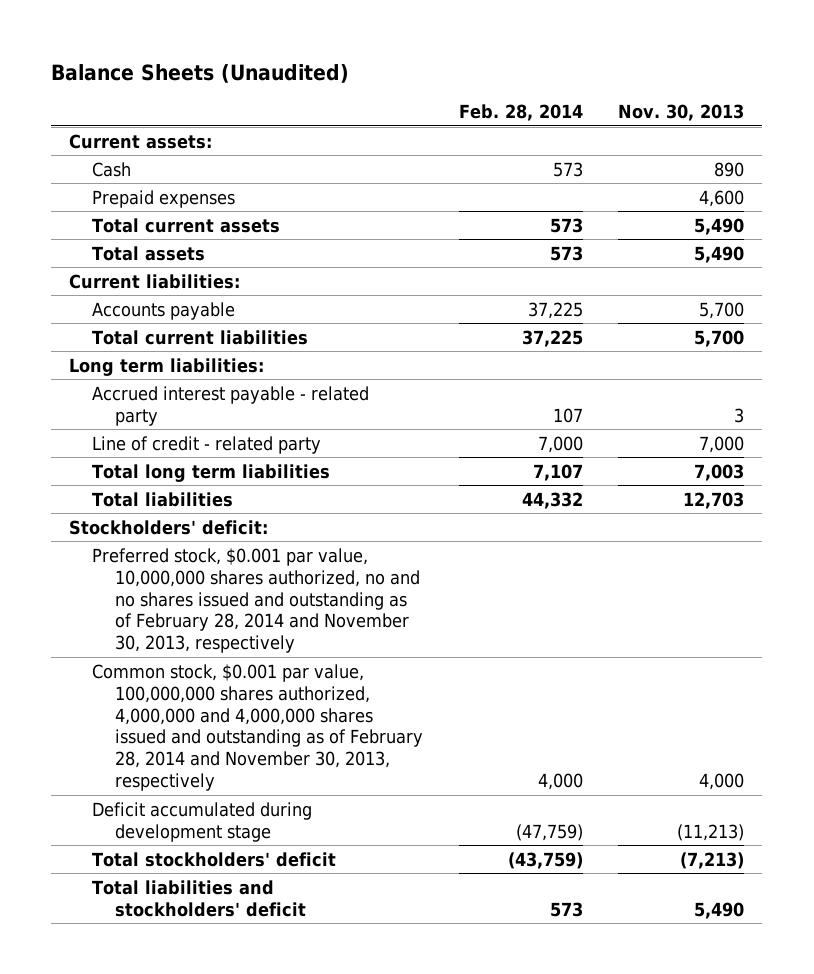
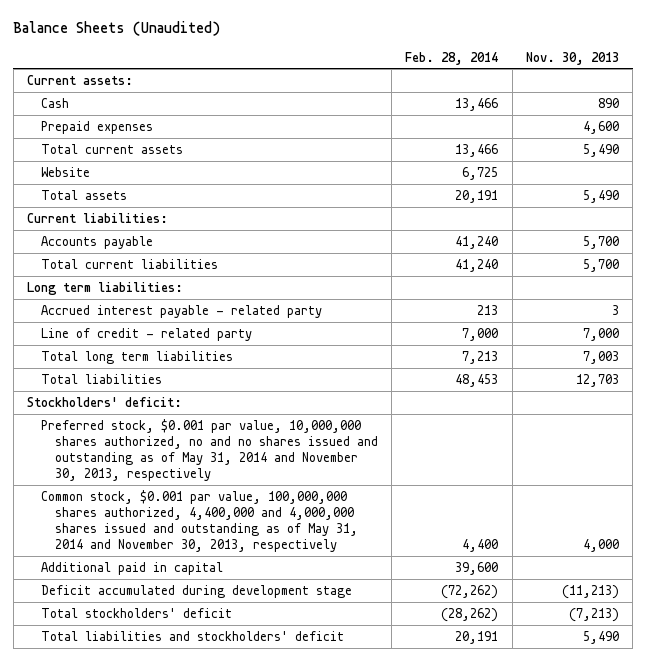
[552,161,583,177] 573 -> [455,97,499,111] 13,466
[549,217,583,233] 573 -> [455,143,499,157] 13,466
none -> [40,166,90,177] Website
[549,245,583,261] 573 -> [455,189,499,203] 20,191
[527,301,583,319] 37,225 -> [455,235,499,249] 41,240
[521,329,583,347] 37,225 -> [455,258,499,272] 41,240
[552,407,583,423] 107 -> [477,304,499,315] 213
[532,463,583,481] 7,107 -> [462,350,499,364] 7,213
[521,491,583,509] 44,332 -> [455,373,499,387] 48,453
[92,547,420,654] Preferred stock, $0.001 par value, 10,000,000 shares authorized, no and no shares issued and outstanding as of February 28, 2014 and November 30, 2013, respectively -> [40,418,378,482] Preferred stock, $0.001 par value, 10,000,000 shares authorized, no and no shares issued and outstanding as of May 31, 2014 and November 30, 2013, respectively
[92,663,423,792] Common stock, $0.001 par value, 100,000,000 shares authorized, 4,000,000 and 4,000,000 shares issued and outstanding as of February 28, 2014 and November 30, 2013, respectively -> [40,489,358,553] Common stock, $0.001 par value, 100,000,000 shares authorized, 4,400,000 and 4,000,000 shares issued and outstanding as of May 31, 2014 and November 30, 2013, respectively
[537,773,583,791] 4,000 -> [462,539,499,553] 4,400
none -> [40,561,223,575] Additional paid in capital
[515,823,583,841] (47,759) -> [441,584,499,599] (72,262)
[507,851,583,869] (43,759) -> [441,607,499,622] (28,262)
[549,901,583,917] 573 -> [455,630,499,644] 20,191

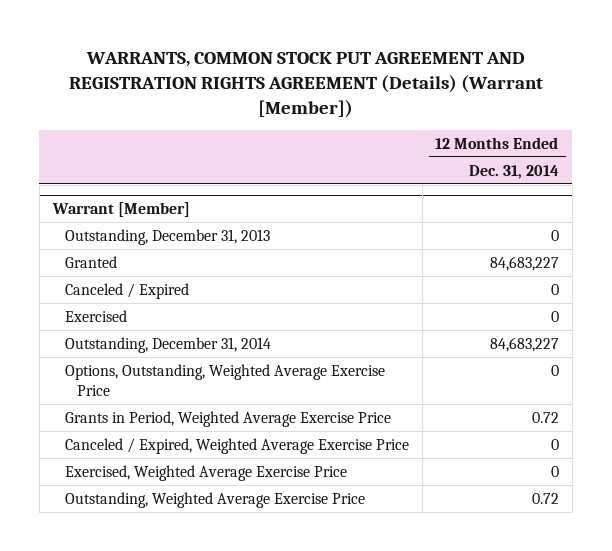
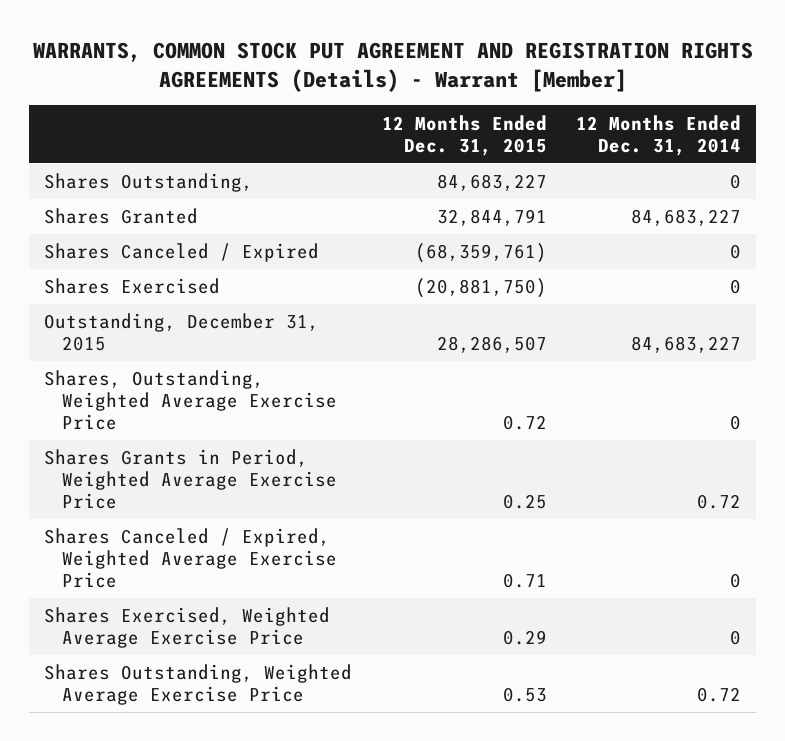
[68,52,543,118] WARRANTS, COMMON STOCK PUT AGREEMENT AND REGISTRATION RIGHTS AGREEMENT (Details) (Warrant [Member]) -> [32,41,753,92] WARRANTS, COMMON STOCK PUT AGREEMENT AND REGISTRATION RIGHTS AGREEMENTS (Details) - Warrant [Member]
none -> [381,114,547,156] 12 Months Ended Dec. 31, 2015
[51,202,190,218] Warrant [Member] -> none
[65,229,271,246] Outstanding, December 31, 2013 -> [43,173,253,193] Shares Outstanding,
[65,256,118,269] Granted -> [43,208,198,225] Shares Granted
[65,283,190,300] Canceled / Expired -> [43,243,319,263] Shares Canceled / Expired
[65,310,128,323] Exercised -> [43,278,220,295] Shares Exercised
[65,337,272,354] Outstanding, December 31, 2014 -> [43,313,319,352] Outstanding, December 31, 2015
[65,364,386,397] Options, Outstanding, Weighted Average Exercise Price -> [43,370,338,431] Shares, Outstanding, Weighted Average Exercise Price
[65,411,392,428] Grants in Period, Weighted Average Exercise Price -> [43,449,338,510] Shares Grants in Period, Weighted Average Exercise Price
[65,438,410,455] Canceled / Expired, Weighted Average Exercise Price -> [43,528,338,589] Shares Canceled / Expired, Weighted Average Exercise Price
[65,465,348,482] Exercised, Weighted Average Exercise Price -> [43,607,330,649] Shares Exercised, Weighted Average Exercise Price
[65,492,366,509] Outstanding, Weighted Average Exercise Price -> [43,664,352,706] Shares Outstanding, Weighted Average Exercise Price

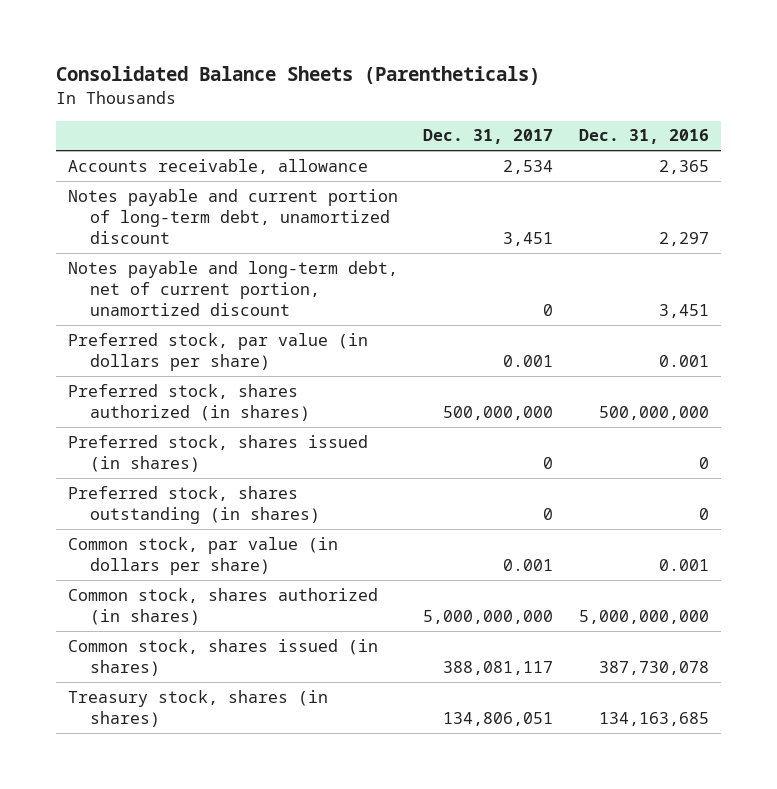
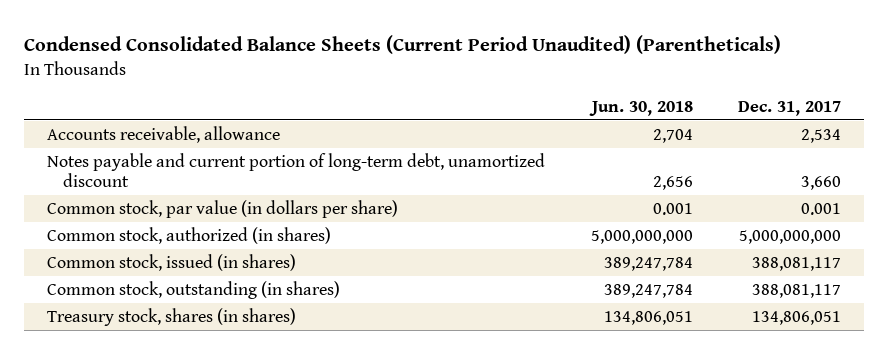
[55,66,540,86] Consolidated Balance Sheets (Parentheticals) -> [24,35,782,55] Condensed Consolidated Balance Sheets (Current Period Unaudited) (Parentheticals)
[578,129,709,145] Dec. 31, 2016 -> none
none -> [588,100,693,116] Jun. 30, 2018
[68,260,399,317] Notes payable and long-term debt, net of current portion, unamortized discount -> none
[68,332,369,372] Preferred stock, par value (in dollars per share) -> none
[68,383,311,422] Preferred stock, shares authorized (in shares) -> none
[68,434,369,473] Preferred stock, shares issued (in shares) -> none
[68,485,321,525] Preferred stock, shares outstanding (in shares) -> none
[503,232,554,247] 3,451 -> [801,176,842,191] 3,660
[68,587,379,626] Common stock, shares authorized (in shares) -> [46,226,331,244] Common stock, authorized (in shares)
[68,638,379,677] Common stock, shares issued (in shares) -> [46,253,296,271] Common stock, issued (in shares)
none -> [46,280,340,299] Common stock, outstanding (in shares)

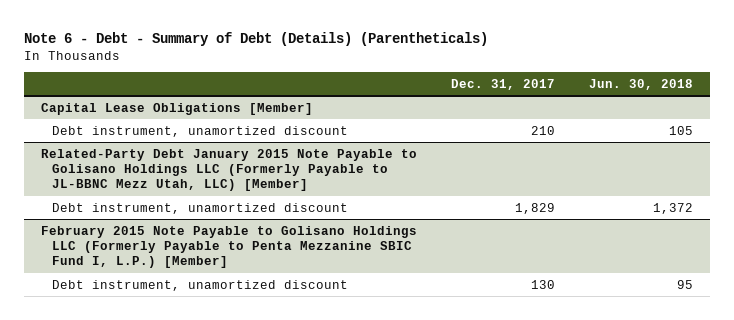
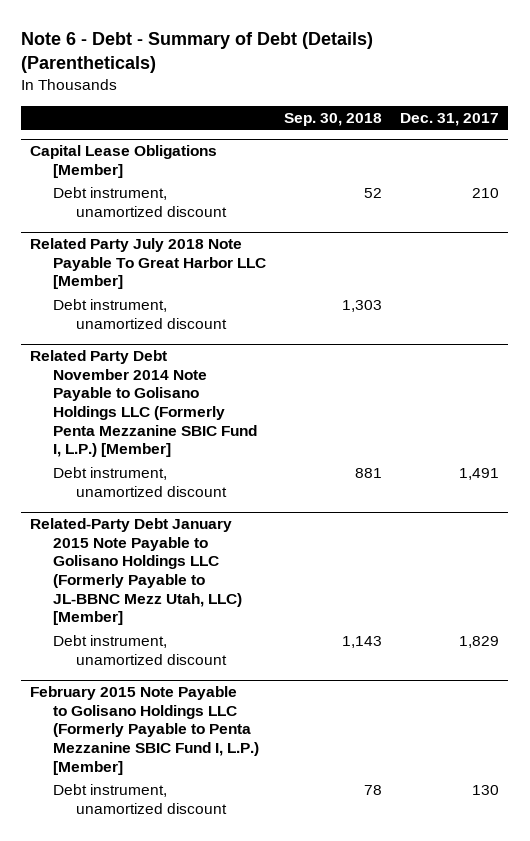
[589,78,694,90] Jun. 30, 2018 -> none
none -> [284,112,383,126] Sep. 30, 2018
none -> [30,238,266,290] Related Party July 2018 Note Payable To Great Harbor LLC [Member]
none -> [52,299,227,329] Debt instrument, unamortized discount
none -> [30,350,257,458] Related Party Debt November 2014 Note Payable to Golisano Holdings LLC (Formerly Penta Mezzanine SBIC Fund I, L.P.) [Member]
none -> [52,467,227,497] Debt instrument, unamortized discount

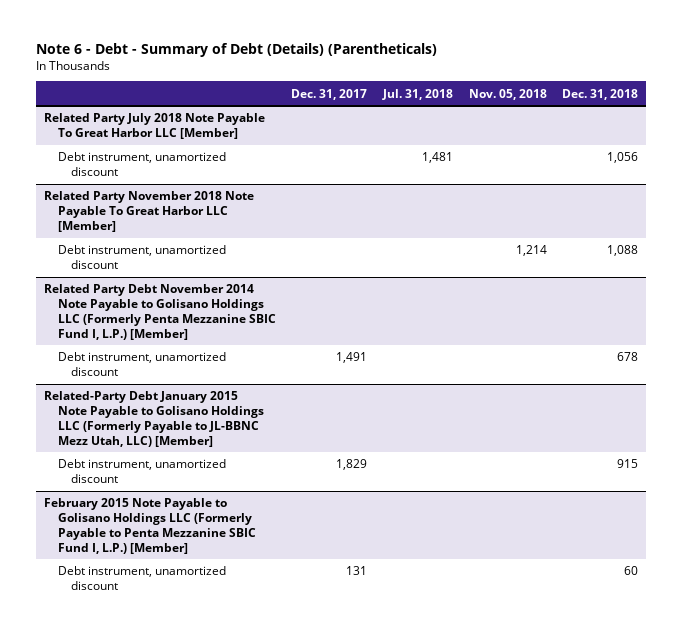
[284,112,383,126] Sep. 30, 2018 -> none
none -> [381,88,453,100] Jul. 31, 2018
none -> [468,88,547,100] Nov. 05, 2018
none -> [562,88,639,100] Dec. 31, 2018
[30,145,218,178] Capital Lease Obligations [Member] -> none
[52,187,227,217] Debt instrument, unamortized discount -> none
none -> [43,191,254,232] Related Party November 2018 Note Payable To Great Harbor LLC [Member]
none -> [57,245,226,269] Debt instrument, unamortized discount
[472,785,500,796] 130 -> [346,566,368,576] 131

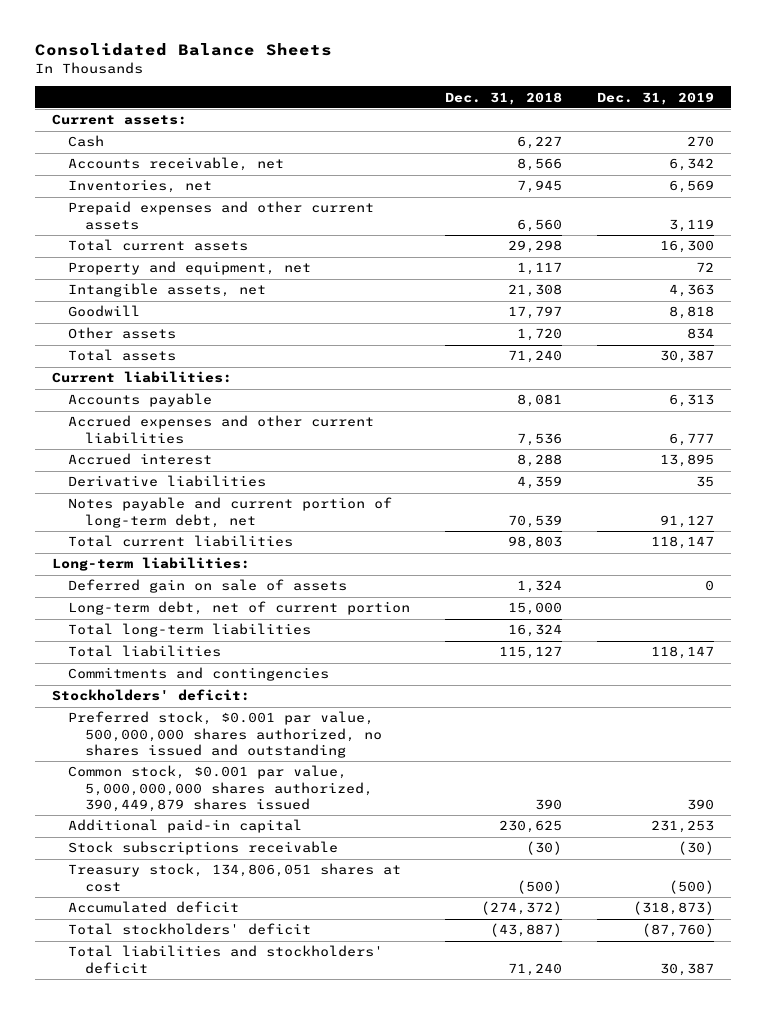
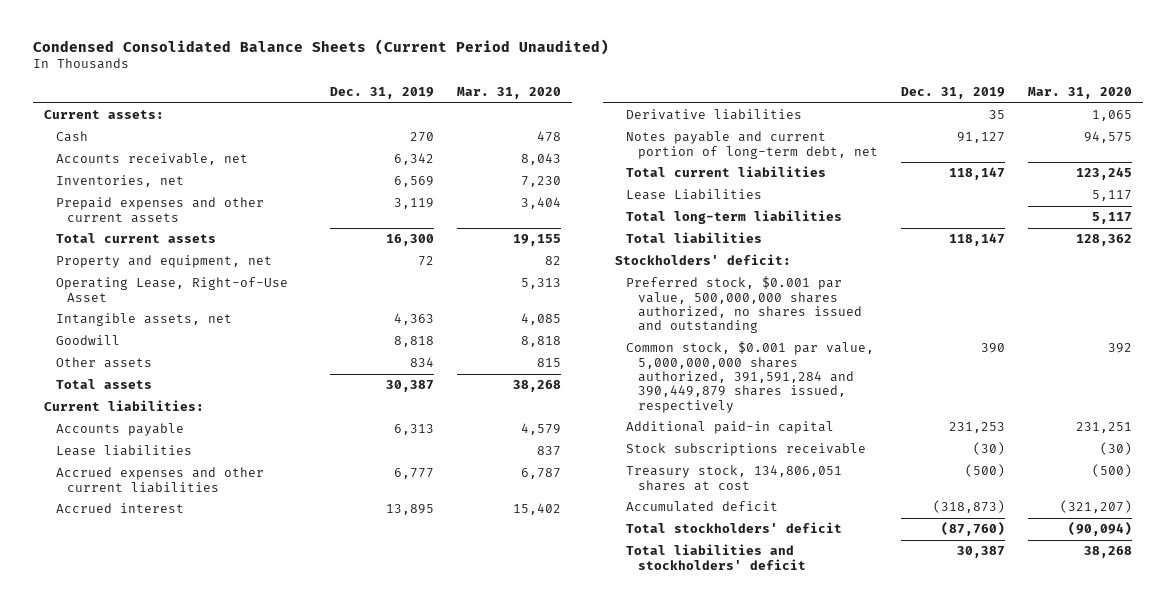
[34,43,332,57] Consolidated Balance Sheets -> [32,38,609,55] Condensed Consolidated Balance Sheets (Current Period Unaudited)
[445,91,563,105] Dec. 31, 2018 -> none
none -> [457,87,562,100] Mar. 31, 2020
none -> [55,277,288,302] Operating Lease, Right-of-Use Asset
none -> [55,445,192,457] Lease liabilities
[52,557,251,572] Long-term liabilities: -> none
[68,579,348,594] Deferred gain on sale of assets -> none
[68,601,411,616] Long-term debt, net of current portion -> none
none -> [626,189,763,201] Lease Liabilities
[68,667,330,682] Commitments and contingencies -> none
[68,765,373,812] Common stock, $0.001 par value, 5,000,000,000 shares authorized, 390,449,879 shares issued -> [626,341,875,413] Common stock, $0.001 par value, 5,000,000,000 shares authorized, 391,591,284 and 390,449,879 shares issued, respectively

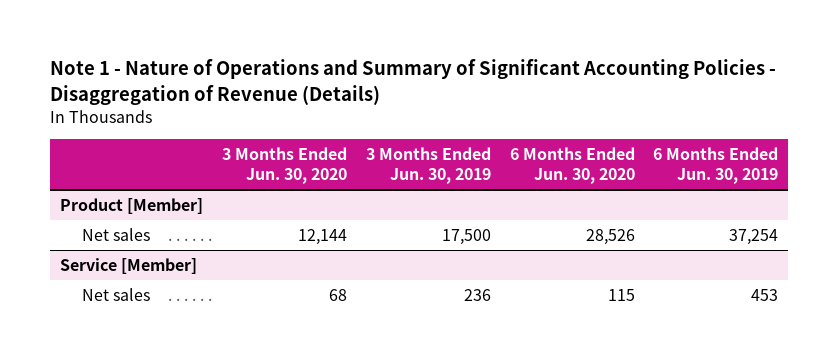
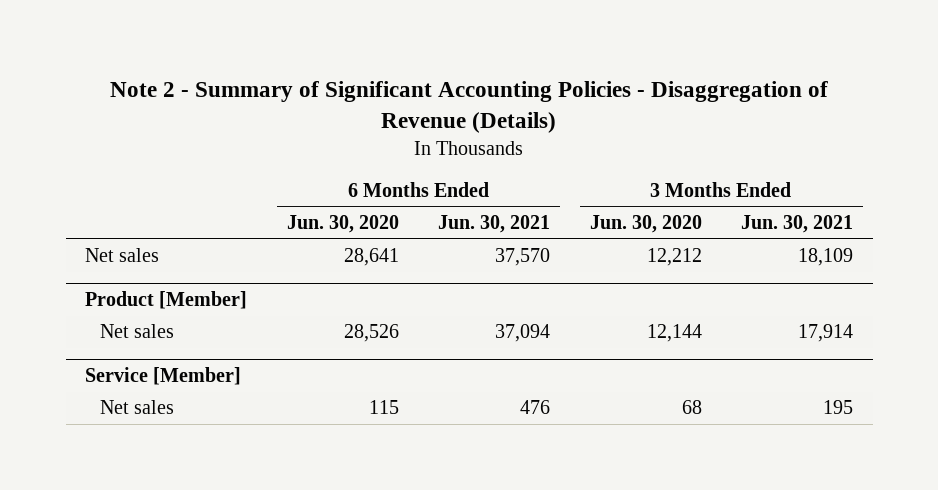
[50,59,777,105] Note 1 - Nature of Operations and Summary of Significant Accounting Policies - Disaggregation of Revenue (Details) -> [110,80,829,133] Note 2 - Summary of Significant Accounting Policies - Disaggregation of Revenue (Details)
[365,146,491,185] 3 Months Ended Jun. 30, 2019 -> none
[653,146,779,185] 6 Months Ended Jun. 30, 2019 -> none
none -> [438,215,551,234] Jun. 30, 2021
none -> [740,215,853,234] Jun. 30, 2021
none -> [85,248,160,263] Net sales

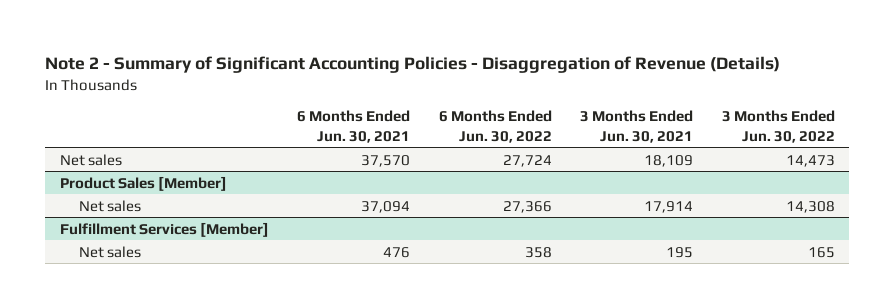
[286,215,399,234] Jun. 30, 2020 -> none
[589,215,702,234] Jun. 30, 2020 -> none
none -> [438,110,552,143] 6 Months Ended Jun. 30, 2022
none -> [721,110,835,143] 3 Months Ended Jun. 30, 2022
[85,291,248,310] Product [Member] -> [59,175,227,191] Product Sales [Member]
[85,367,242,386] Service [Member] -> [59,221,269,237] Fulfillment Services [Member]

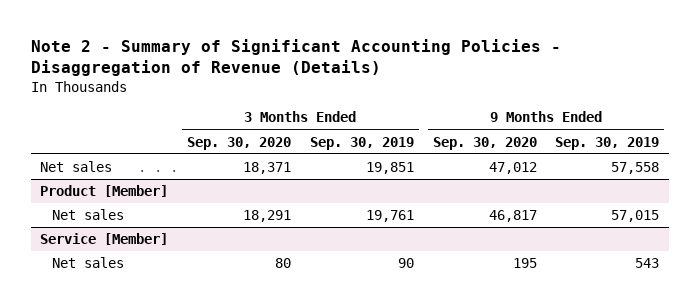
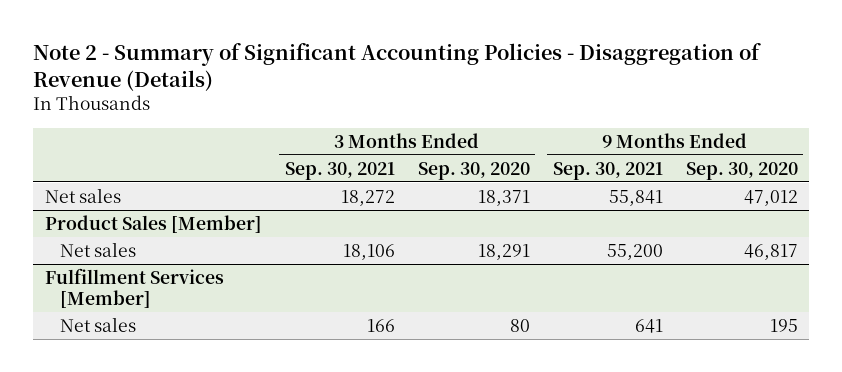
[309,136,414,150] Sep. 30, 2019 -> none
[555,136,660,150] Sep. 30, 2019 -> none
none -> [284,161,395,180] Sep. 30, 2021
none -> [552,161,663,180] Sep. 30, 2021
[40,185,169,198] Product [Member] -> [44,214,262,233] Product Sales [Member]
[40,233,169,246] Service [Member] -> [44,267,224,308] Fulfillment Services [Member]

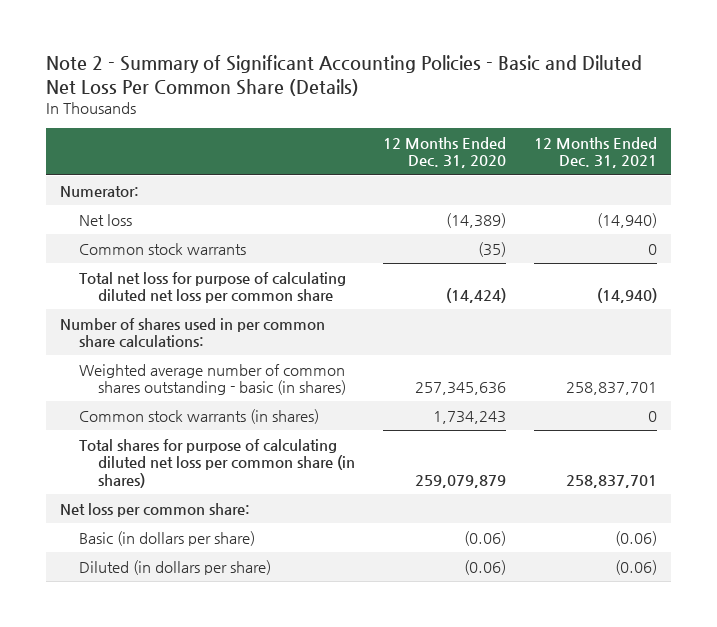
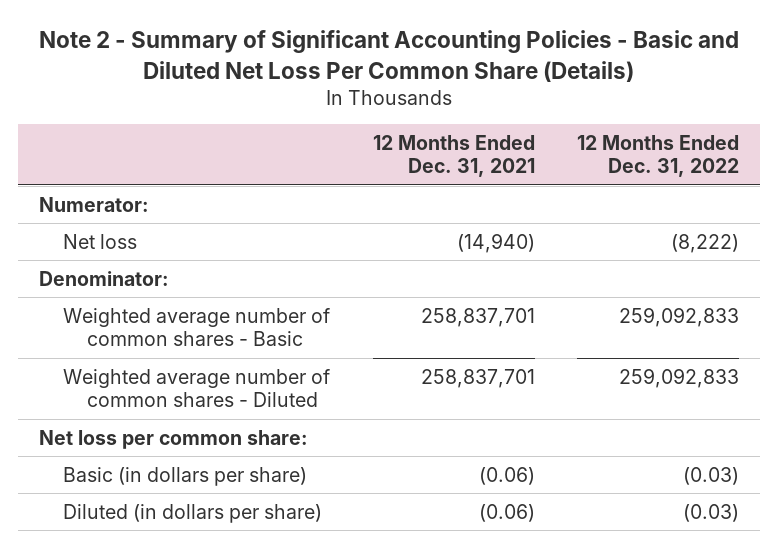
[382,136,506,169] 12 Months Ended Dec. 31, 2020 -> none
none -> [577,135,740,178] 12 Months Ended Dec. 31, 2022
[78,242,246,255] Common stock warrants -> none
[78,271,346,304] Total net loss for purpose of calculating diluted net loss per common share -> none
[78,408,319,424] Common stock warrants (in shares) -> none
[59,317,325,348] Number of shares used in per common share calculations: -> [39,270,170,286] Denominator:
[78,363,346,396] Weighted average number of common shares outstanding - basic (in shares) -> [63,307,331,347] Weighted average number of common shares - Basic
[78,438,355,488] Total shares for purpose of calculating diluted net loss per common share (in shares) -> [63,368,331,408] Weighted average number of common shares - Diluted

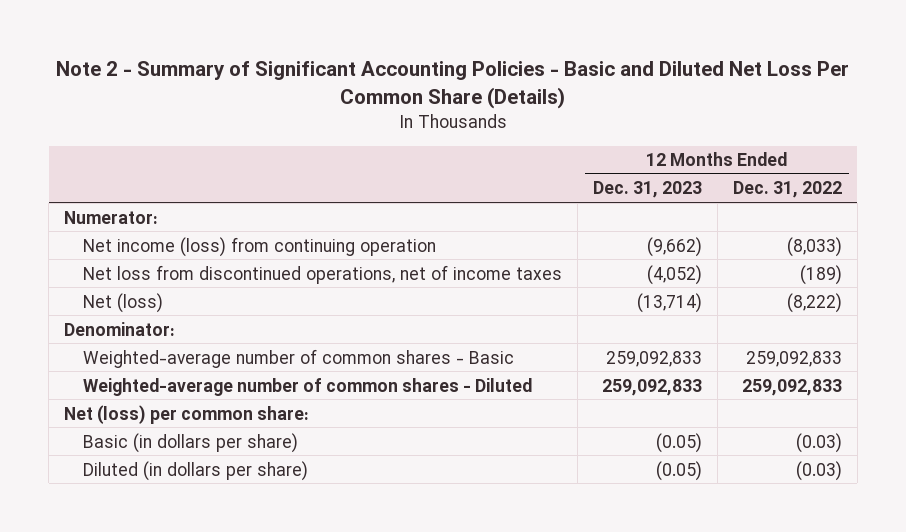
[372,135,535,178] 12 Months Ended Dec. 31, 2021 -> none
none -> [593,181,703,199] Dec. 31, 2023
none -> [83,236,437,257] Net income (loss) from continuing operation
none -> [83,264,563,284] Net loss from discontinued operations, net of income taxes
[63,233,138,249] Net loss -> [83,292,164,313] Net (loss)
[63,307,331,347] Weighted average number of common shares - Basic -> [83,348,515,368] Weighted-average number of common shares - Basic
[63,368,331,408] Weighted average number of common shares - Diluted -> [83,377,533,396] Weighted-average number of common shares - Diluted
[39,429,309,449] Net loss per common share: -> [64,404,310,424] Net (loss) per common share:

